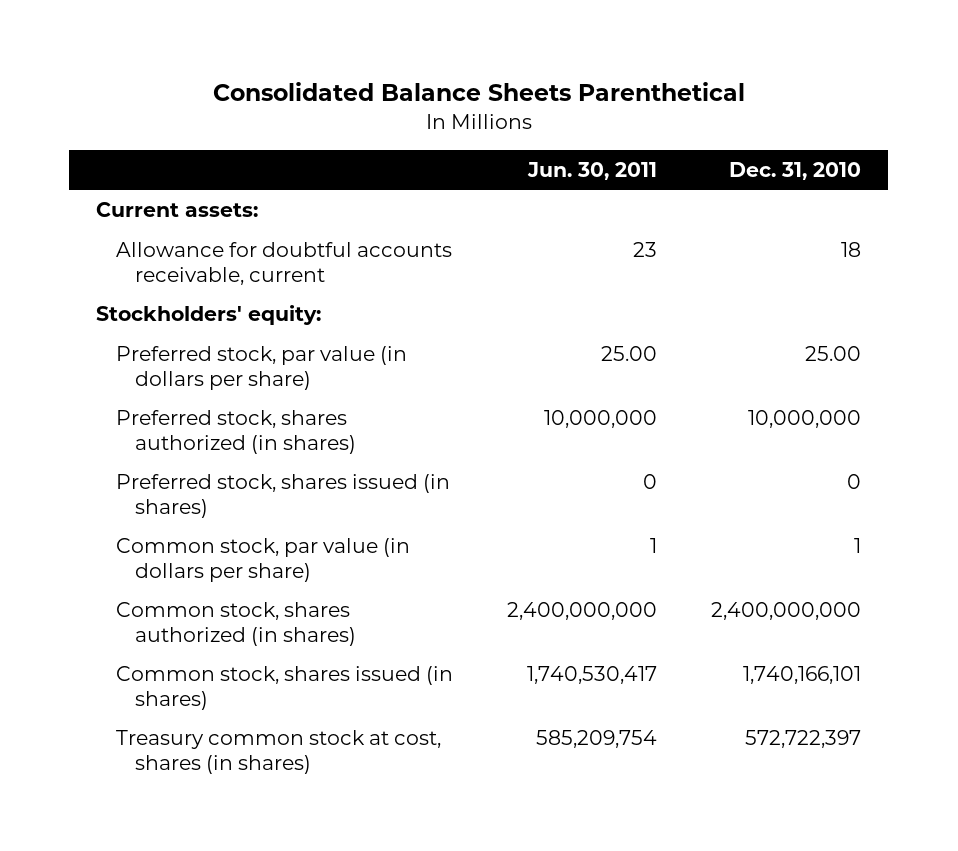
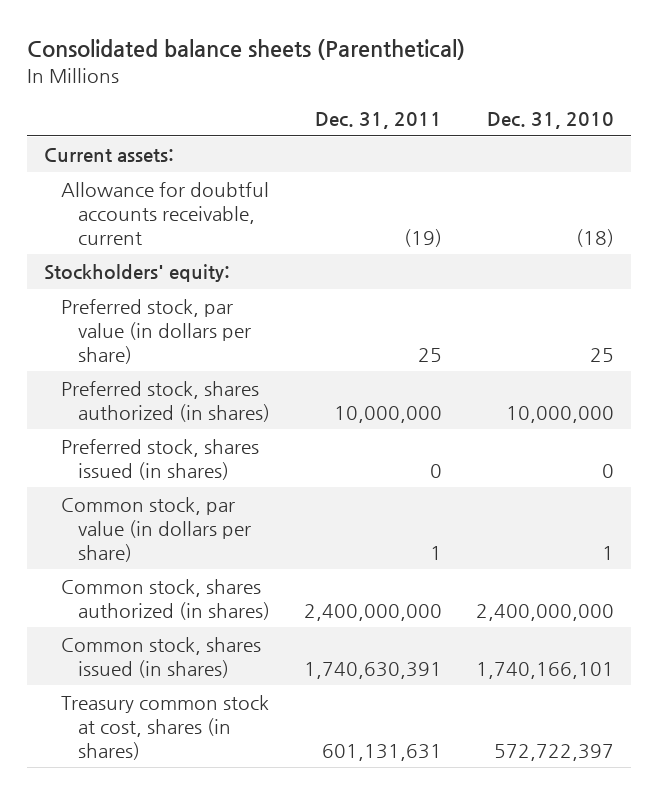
[212,82,745,102] Consolidated Balance Sheets Parenthetical -> [26,39,465,61] Consolidated balance sheets (Parenthetical)
[526,161,657,180] Jun. 30, 2011 -> none
none -> [314,111,442,129] Dec. 31, 2011
[841,242,862,258] 18 -> [575,228,614,247] (18)
[805,346,862,362] 25.00 -> [589,347,614,362] 25

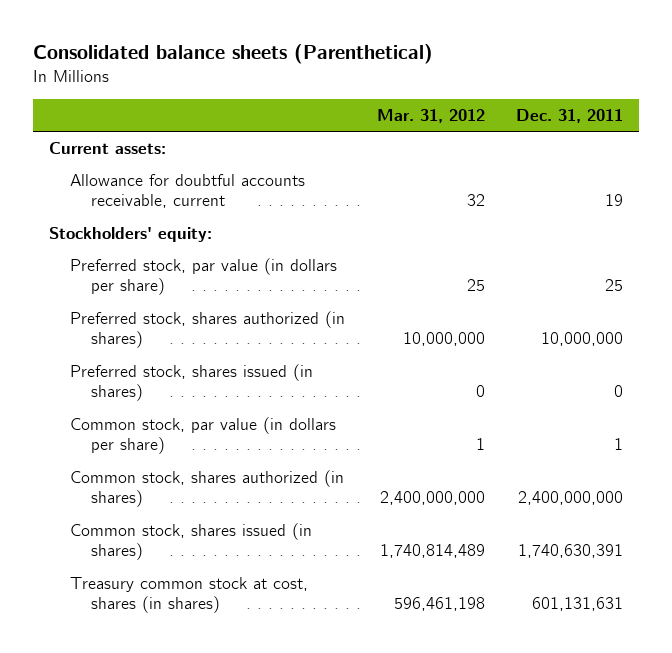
[486,111,614,129] Dec. 31, 2010 -> none
none -> [376,108,485,123] Mar. 31, 2012
[403,228,442,247] (19) -> [605,194,624,207] 19

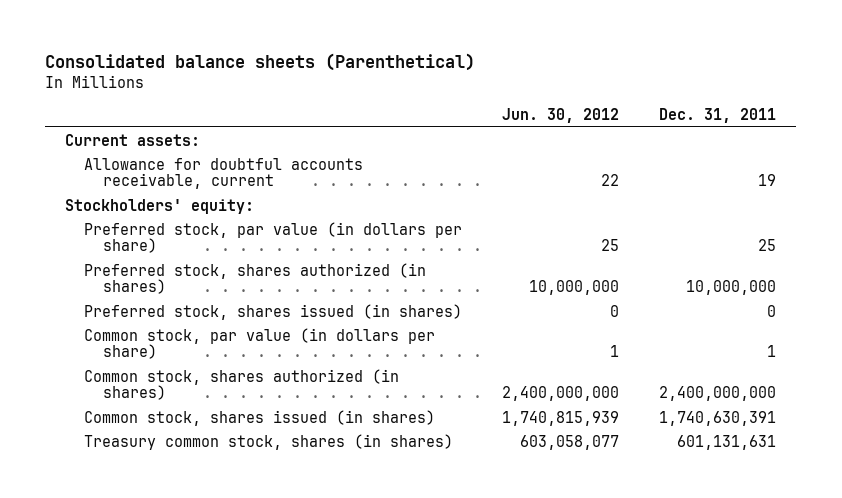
[376,108,485,123] Mar. 31, 2012 -> none
none -> [502,107,620,123] Jun. 30, 2012
[69,576,308,614] Treasury common stock at cost, shares (in shares) -> [84,433,454,450] Treasury common stock, shares (in shares)

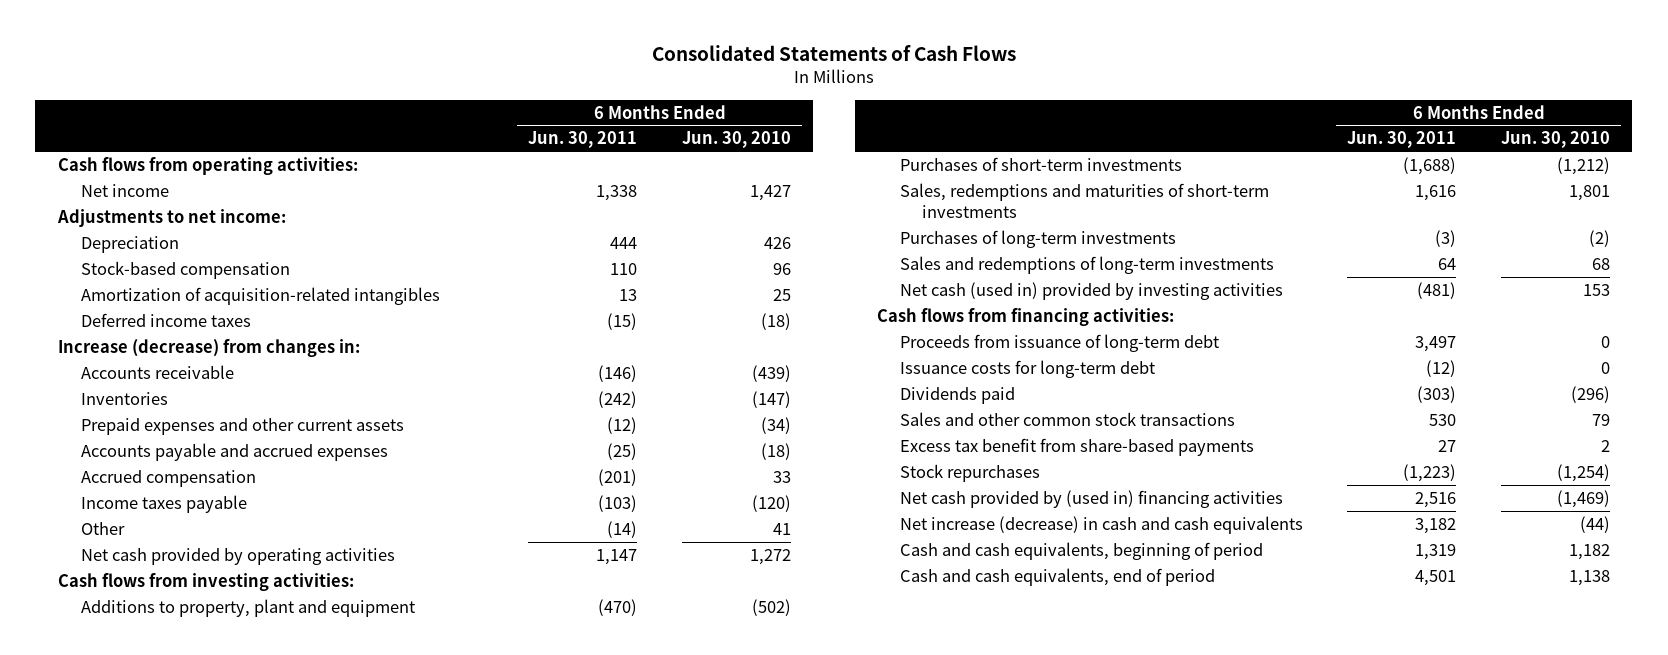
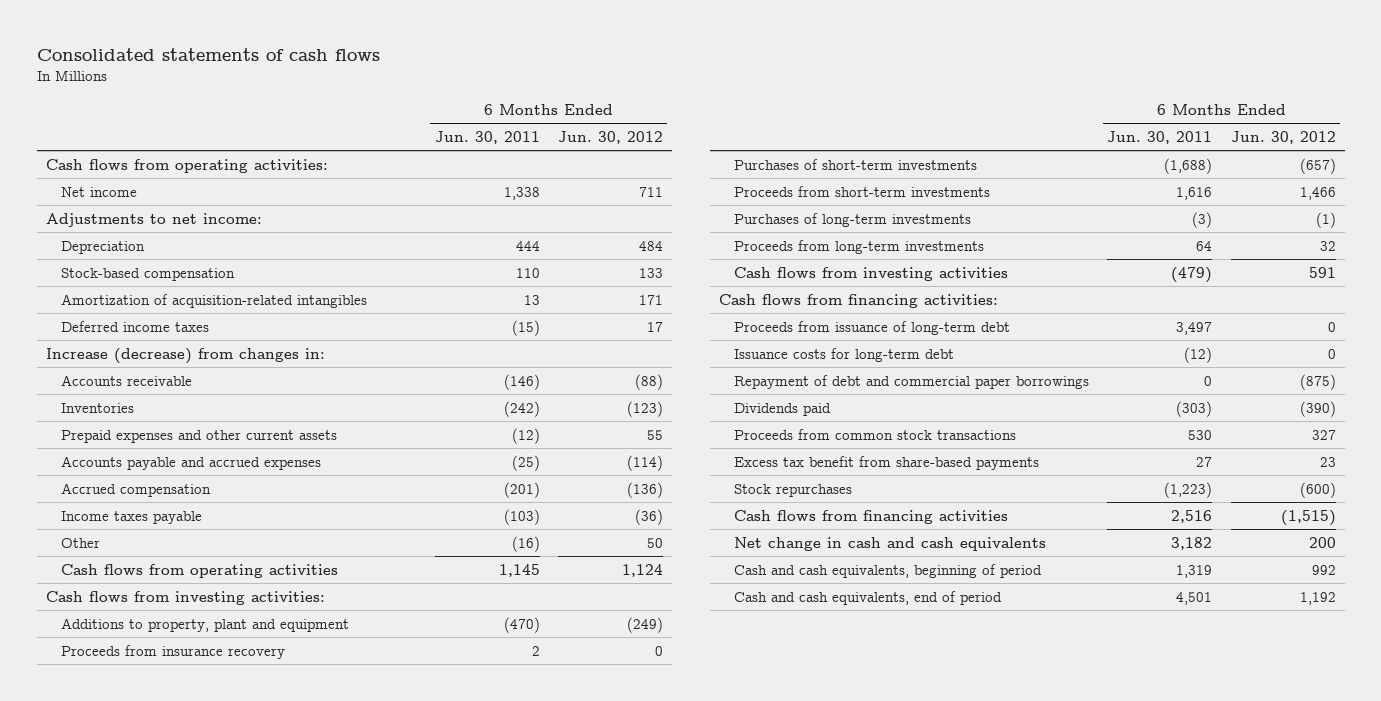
[651,45,1016,62] Consolidated Statements of Cash Flows -> [36,47,380,61] Consolidated statements of cash flows
[681,131,791,149] Jun. 30, 2010 -> none
none -> [557,130,663,144] Jun. 30, 2012
[607,520,638,538] (14) -> [511,535,540,552] (16)
[80,547,395,565] Net cash provided by operating activities -> [61,563,339,578] Cash flows from operating activities
[596,548,638,565] 1,147 -> [498,563,540,577] 1,145
none -> [61,644,286,659] Proceeds from insurance recovery
[899,182,1269,219] Sales, redemptions and maturities of short-term investments -> [734,185,991,197] Proceeds from short-term investments
[899,255,1274,274] Sales and redemptions of long-term investments -> none
none -> [734,239,985,254] Proceeds from long-term investments
[899,281,1283,300] Net cash (used in) provided by investing activities -> [734,266,1009,281] Cash flows from investing activities
[1417,281,1457,299] (481) -> [1171,266,1213,283] (479)
none -> [734,374,1090,389] Repayment of debt and commercial paper borrowings
[899,411,1235,426] Sales and other common stock transactions -> [734,428,1017,440] Proceeds from common stock transactions
[899,489,1283,508] Net cash provided by (used in) financing activities -> [734,509,1009,524] Cash flows from financing activities
[899,515,1303,534] Net increase (decrease) in cash and cash equivalents -> [734,536,1047,551] Net change in cash and cash equivalents

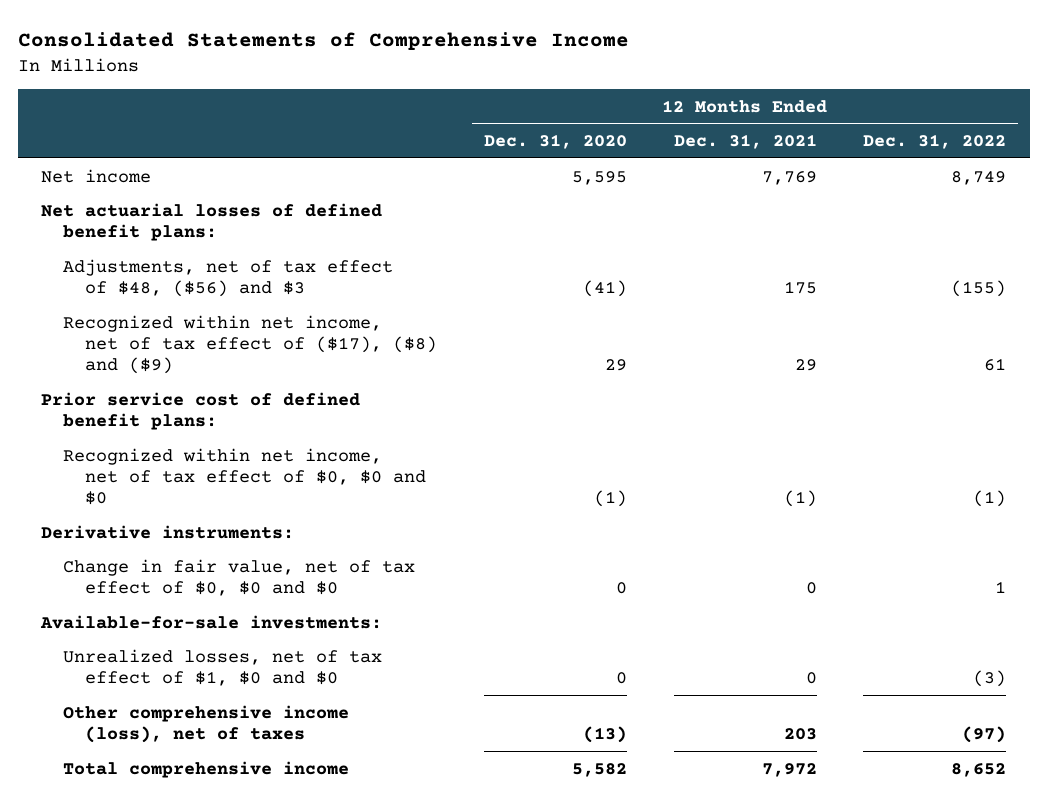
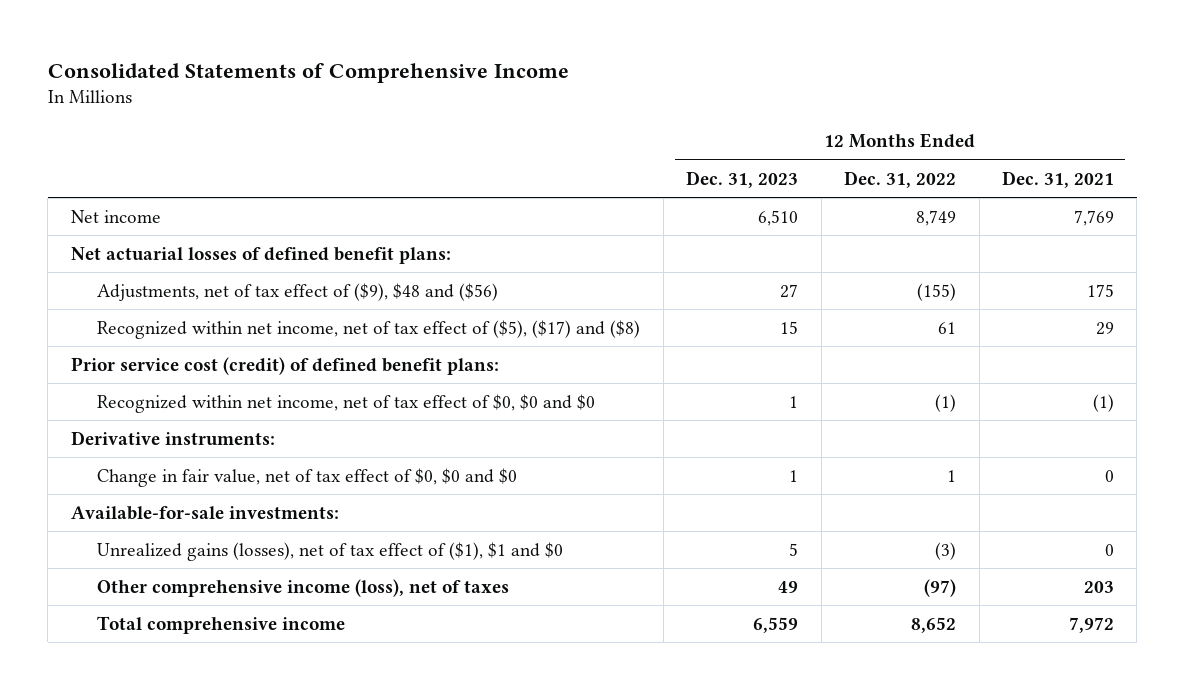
[484,134,628,150] Dec. 31, 2020 -> none
none -> [686,170,799,188] Dec. 31, 2023
[63,258,394,297] Adjustments, net of tax effect of $48, ($56) and $3 -> [97,282,499,301] Adjustments, net of tax effect of ($9), $48 and ($56)
[63,314,438,374] Recognized within net income, net of tax effect of ($17), ($8) and ($9) -> [97,319,641,339] Recognized within net income, net of tax effect of ($5), ($17) and ($8)
[40,391,360,430] Prior service cost of defined benefit plans: -> [70,356,499,375] Prior service cost (credit) of defined benefit plans:
[63,648,383,686] Unrealized losses, net of tax effect of $1, $0 and $0 -> [97,541,564,561] Unrealized gains (losses), net of tax effect of ($1), $1 and $0

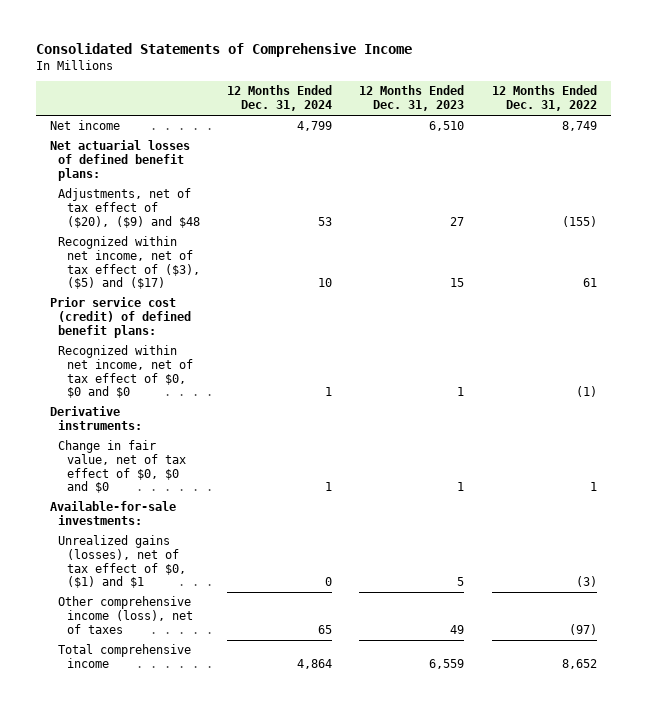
[1002,170,1115,188] Dec. 31, 2021 -> none
none -> [226,85,332,112] 12 Months Ended Dec. 31, 2024
[97,282,499,301] Adjustments, net of tax effect of ($9), $48 and ($56) -> [58,188,200,228] Adjustments, net of tax effect of ($20), ($9) and $48
[97,319,641,339] Recognized within net income, net of tax effect of ($5), ($17) and ($8) -> [58,236,200,290] Recognized within net income, net of tax effect of ($3), ($5) and ($17)
[97,541,564,561] Unrealized gains (losses), net of tax effect of ($1), $1 and $0 -> [58,535,186,589] Unrealized gains (losses), net of tax effect of $0, ($1) and $1

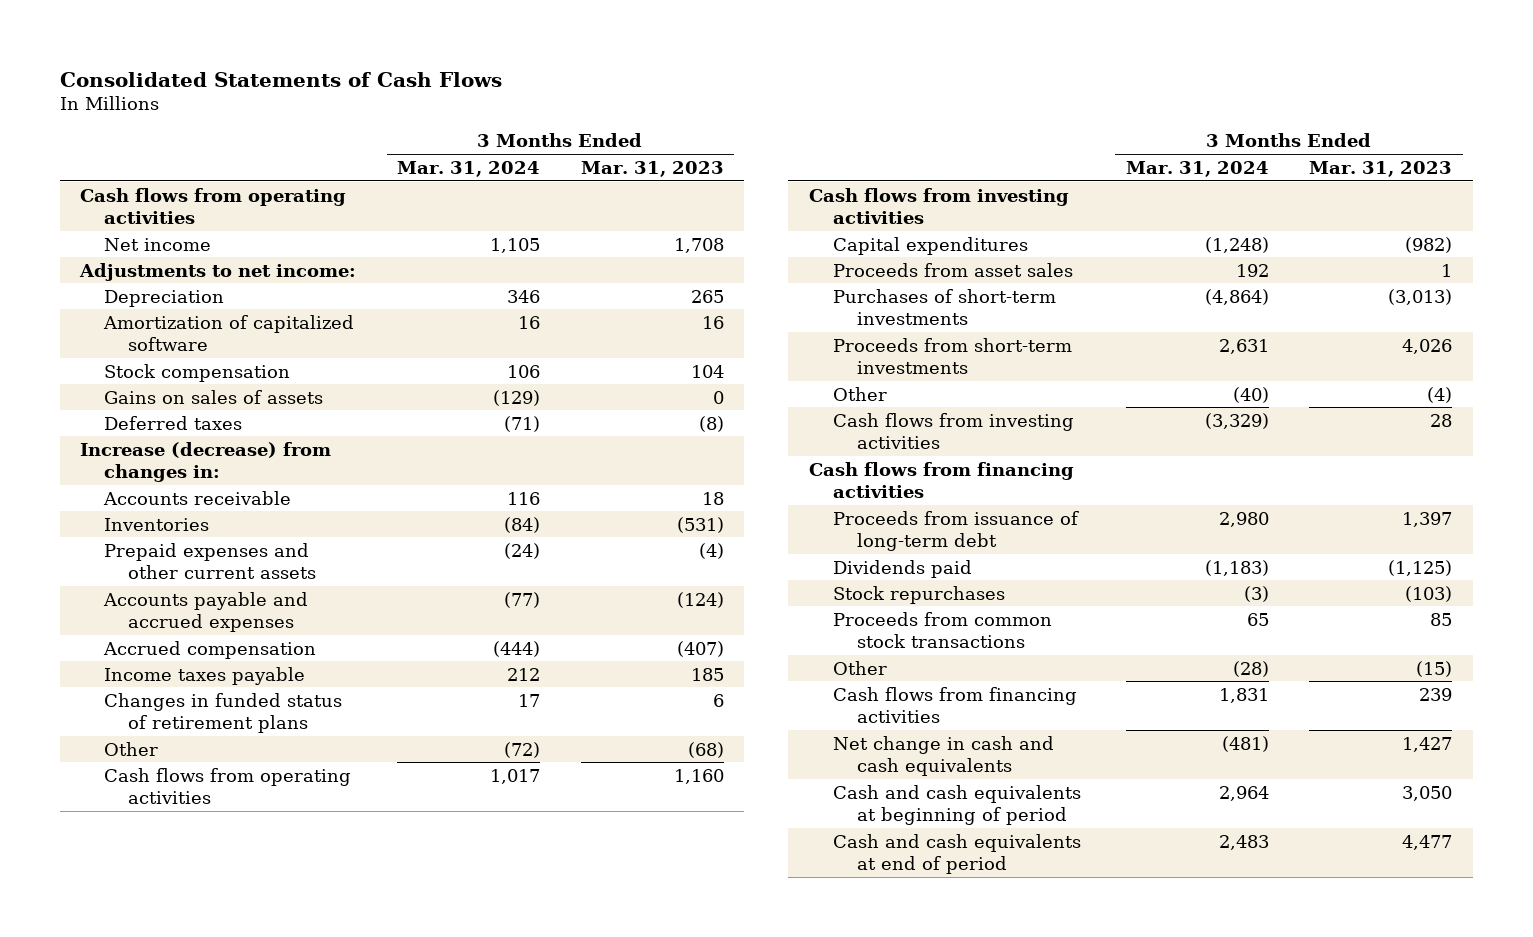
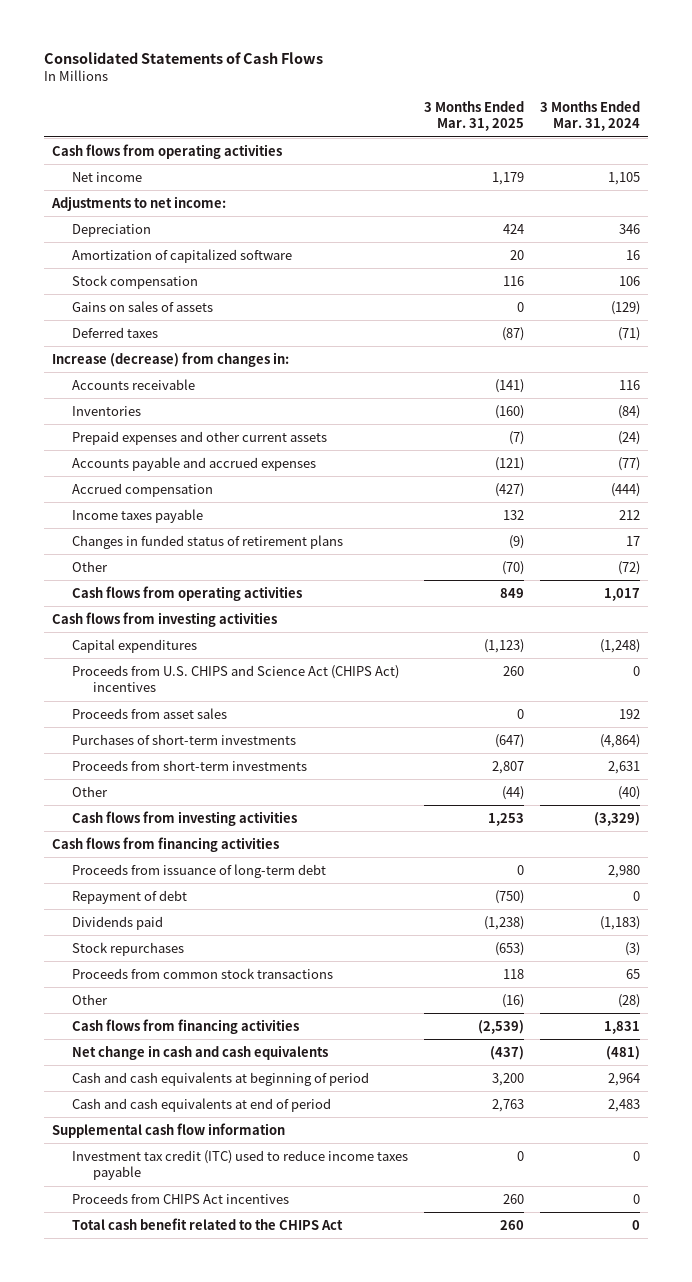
[580,160,724,177] Mar. 31, 2023 -> none
none -> [424,100,525,132] 3 Months Ended Mar. 31, 2025
none -> [72,664,400,693] Proceeds from U.S. CHIPS and Science Act (CHIPS Act) incentives
none -> [72,889,188,904] Repayment of debt
none -> [51,1122,285,1138] Supplemental cash flow information
none -> [72,1149,409,1181] Investment tax credit (ITC) used to reduce income taxes payable
none -> [72,1192,290,1204] Proceeds from CHIPS Act incentives
none -> [72,1217,344,1230] Total cash benefit related to the CHIPS Act

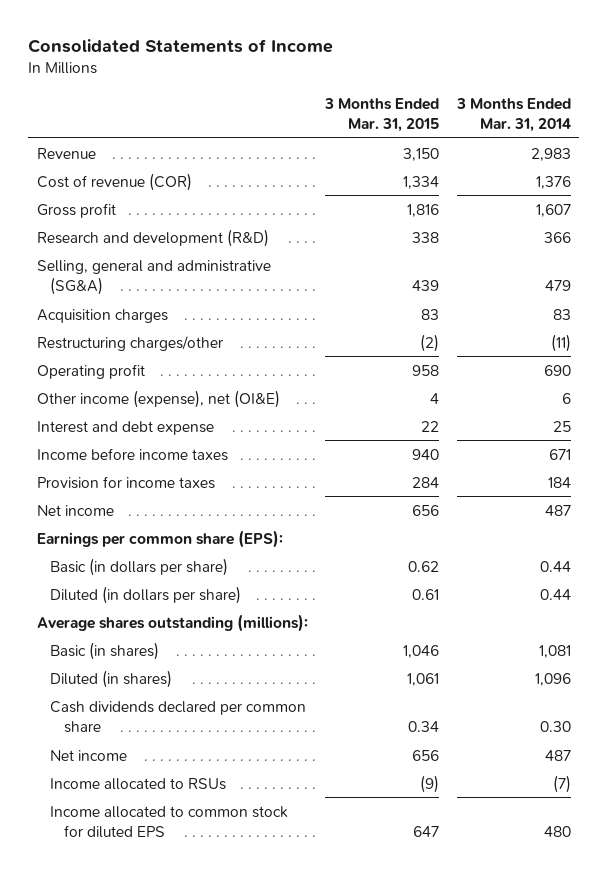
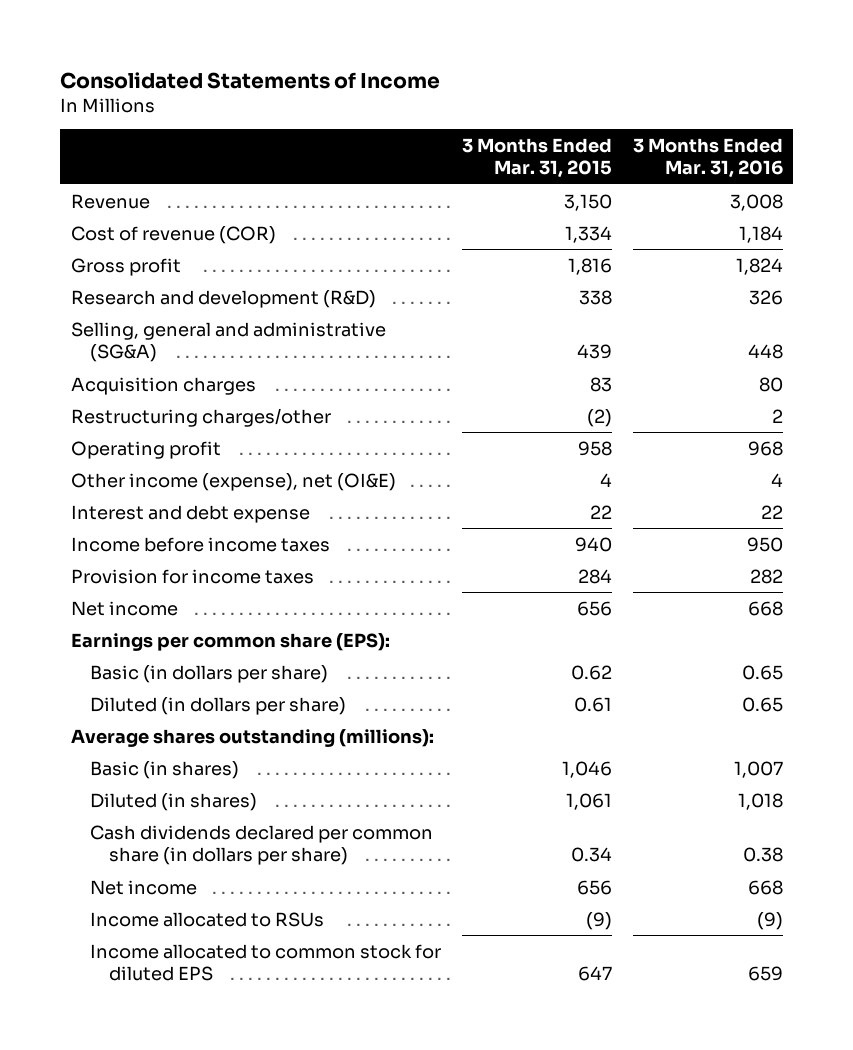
[455,97,571,132] 3 Months Ended Mar. 31, 2014 -> none
none -> [632,138,783,179] 3 Months Ended Mar. 31, 2016
[50,700,307,733] Cash dividends declared per common share -> [89,824,433,865] Cash dividends declared per common share (in dollars per share)

